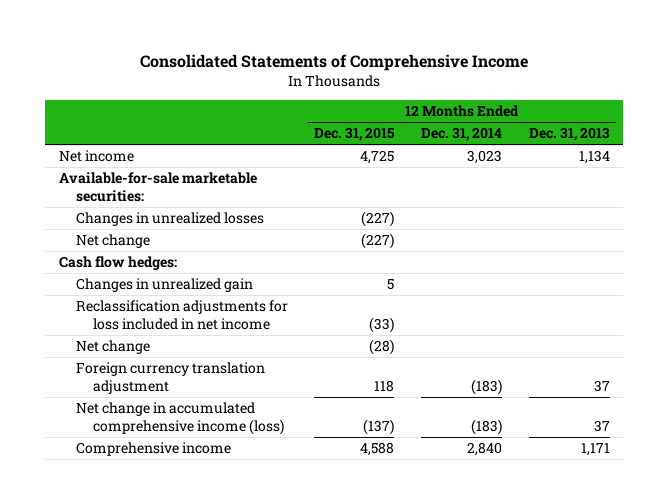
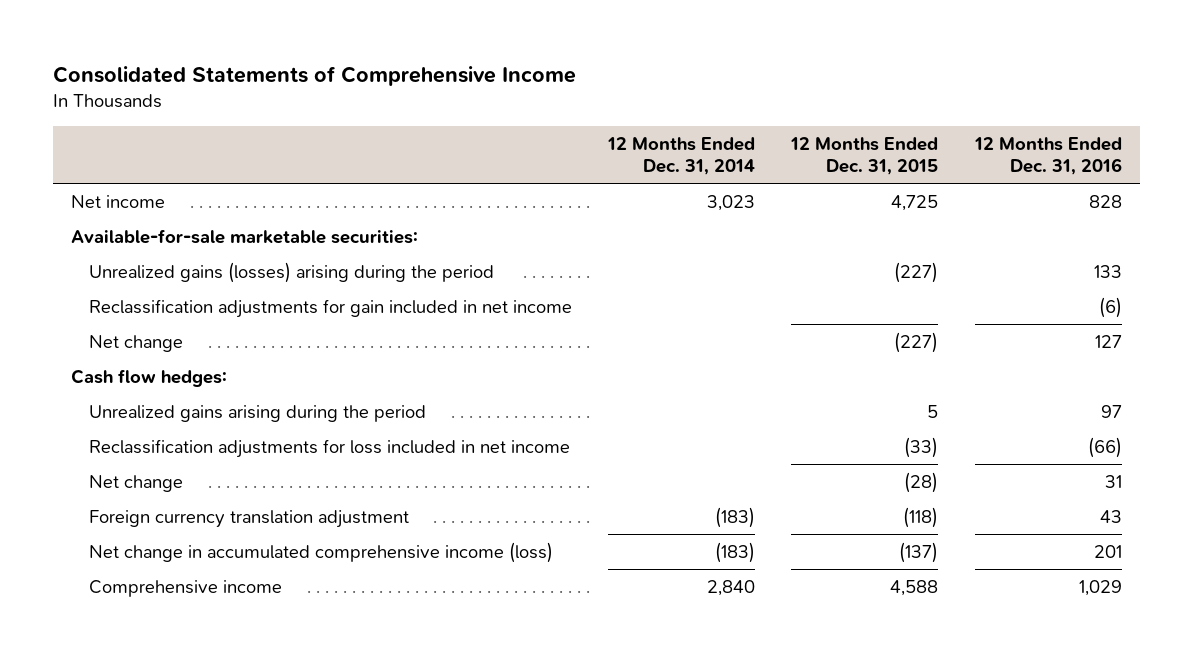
[528,127,610,142] Dec. 31, 2013 -> none
none -> [973,136,1122,176] 12 Months Ended Dec. 31, 2016
[75,212,264,227] Changes in unrealized losses -> [88,261,494,283] Unrealized gains (losses) arising during the period
none -> [88,298,572,318] Reclassification adjustments for gain included in net income
[75,278,253,293] Changes in unrealized gain -> [88,404,426,422] Unrealized gains arising during the period
[374,379,395,392] 118 -> [903,506,939,528] (118)

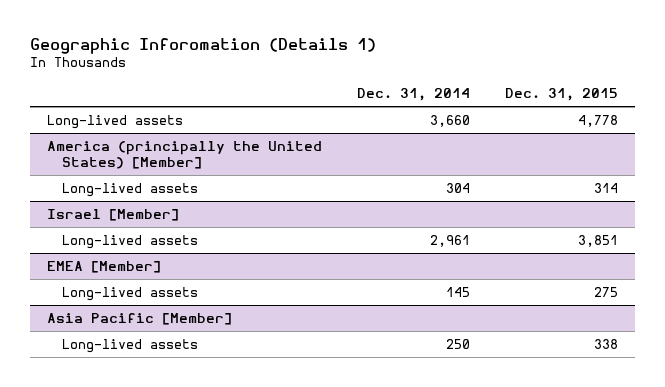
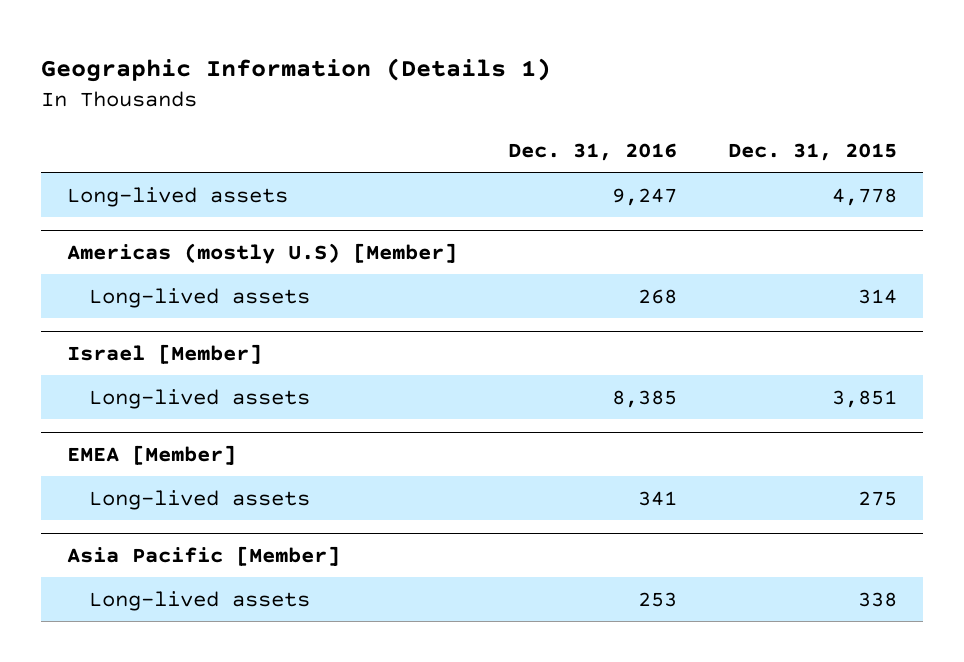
[29,37,376,54] Geographic Inforomation (Details 1) -> [41,57,552,82] Geographic Information (Details 1)
[356,88,470,102] Dec. 31, 2014 -> none
none -> [507,142,677,161] Dec. 31, 2016
[46,140,322,169] America (principally the United States) [Member] -> [66,242,457,264] Americas (mostly U.S) [Member]

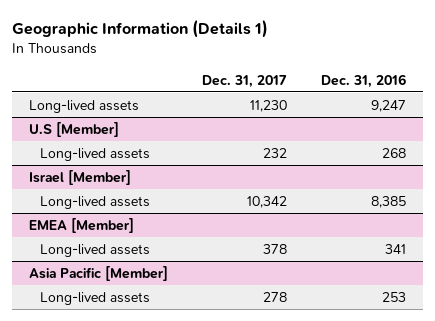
[728,142,898,161] Dec. 31, 2015 -> none
none -> [202,74,288,88] Dec. 31, 2017
[66,242,457,264] Americas (mostly U.S) [Member] -> [29,122,120,138] U.S [Member]

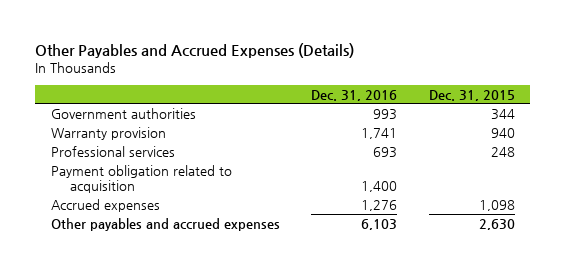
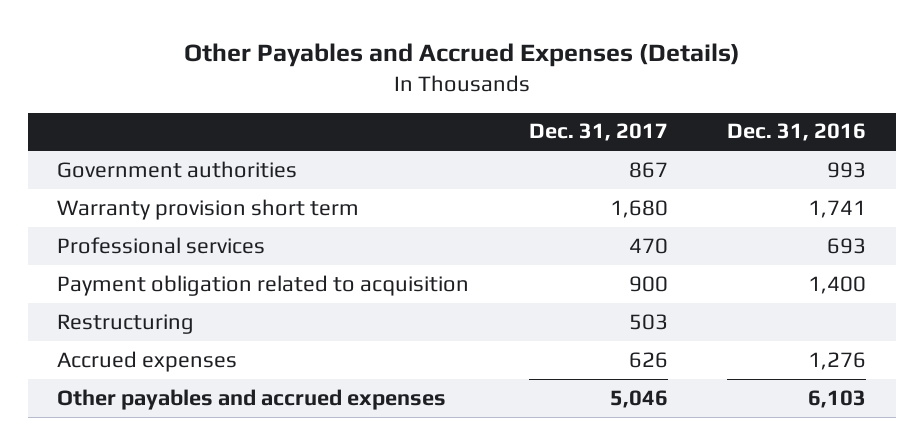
[428,89,515,101] Dec. 31, 2015 -> none
none -> [528,123,668,142] Dec. 31, 2017
[50,126,166,140] Warranty provision -> [57,198,360,220] Warranty provision short term
none -> [57,313,195,334] Restructuring

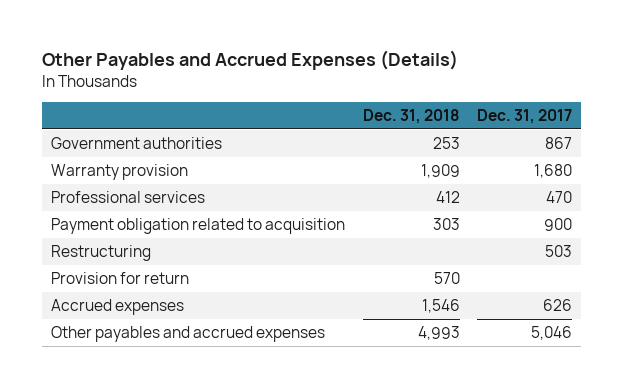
[727,123,867,142] Dec. 31, 2016 -> none
none -> [362,109,460,125] Dec. 31, 2018
[57,198,360,220] Warranty provision short term -> [50,163,188,180] Warranty provision
none -> [50,271,189,284] Provision for return

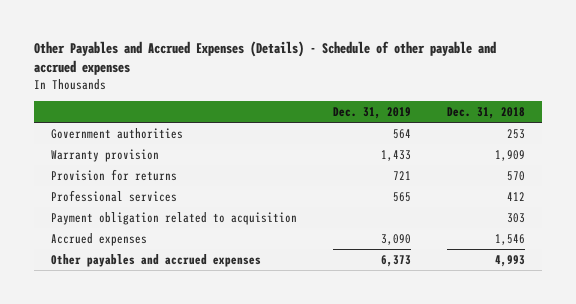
[41,49,458,70] Other Payables and Accrued Expenses (Details) -> [33,40,496,75] Other Payables and Accrued Expenses (Details) - Schedule of other payable and accrued expenses
[477,109,573,125] Dec. 31, 2017 -> none
none -> [333,106,412,119] Dec. 31, 2019
none -> [51,168,178,181] Provision for returns
[50,244,151,261] Restructuring -> none
[50,271,189,284] Provision for return -> none

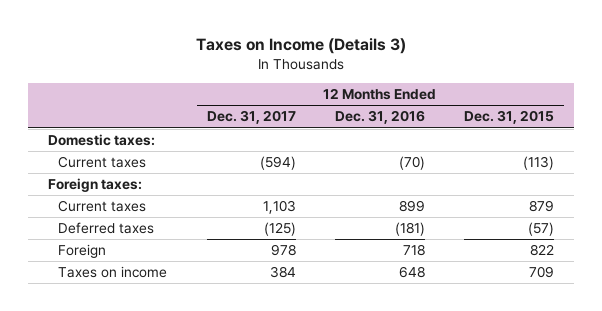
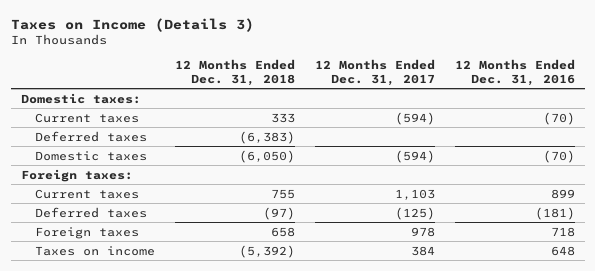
[464,110,555,125] Dec. 31, 2015 -> none
none -> [174,59,295,86] 12 Months Ended Dec. 31, 2018
none -> [34,130,147,142] Deferred taxes
none -> [34,150,147,161] Domestic taxes
[58,244,107,259] Foreign -> [34,226,139,239] Foreign taxes

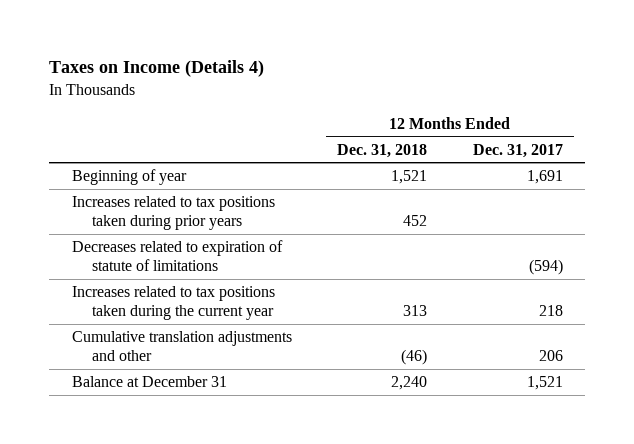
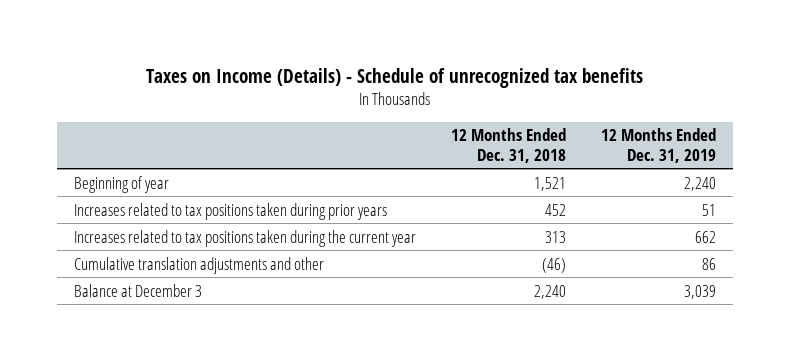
[48,60,264,78] Taxes on Income (Details 4) -> [145,67,643,88] Taxes on Income (Details) - Schedule of unrecognized tax benefits
[472,143,563,158] Dec. 31, 2017 -> none
none -> [600,128,716,163] 12 Months Ended Dec. 31, 2019
[71,240,283,271] Decreases related to expiration of statute of limitations -> none
[71,376,227,388] Balance at December 31 -> [74,283,203,297] Balance at December 3

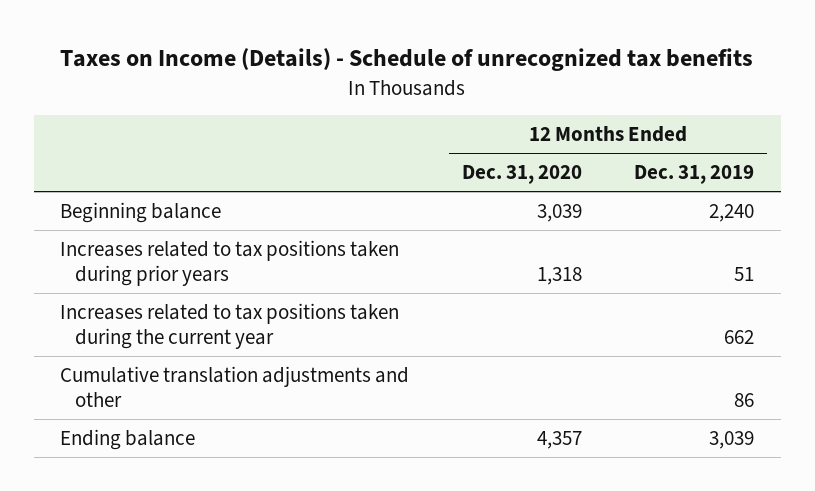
[450,128,566,163] 12 Months Ended Dec. 31, 2018 -> none
none -> [461,165,582,185] Dec. 31, 2020
[74,175,170,193] Beginning of year -> [60,201,222,223] Beginning balance
[74,283,203,297] Balance at December 3 -> [60,428,196,450] Ending balance

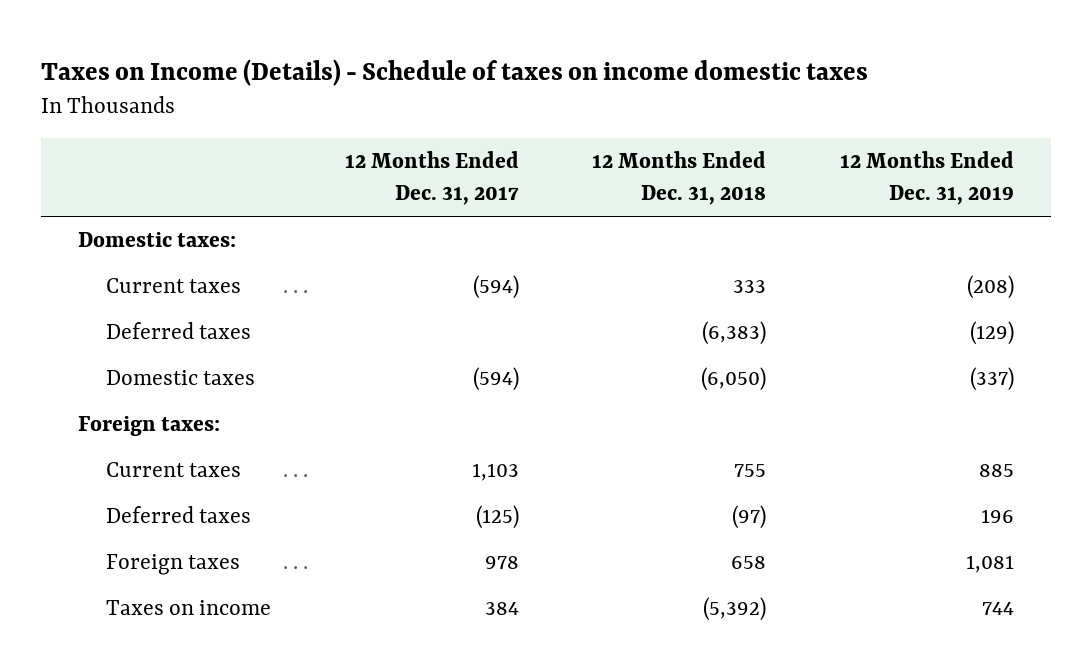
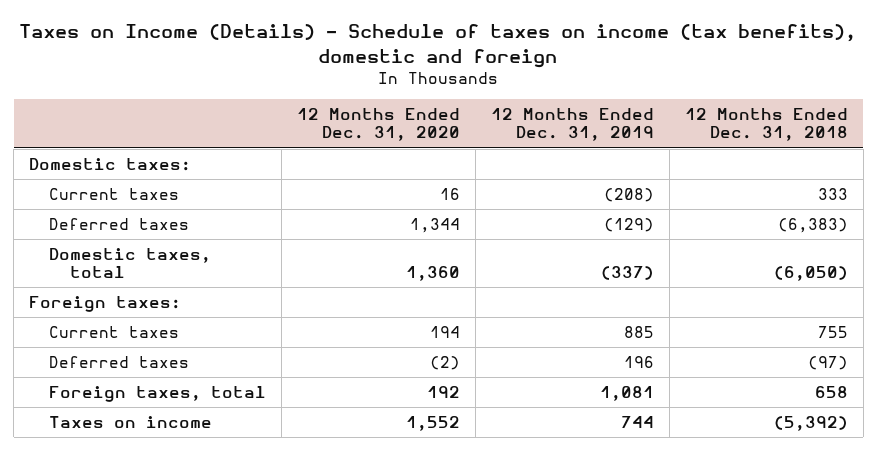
[41,58,869,86] Taxes on Income (Details) - Schedule of taxes on income domestic taxes -> [19,24,857,68] Taxes on Income (Details) - Schedule of taxes on income (tax benefits), domestic and foreign
[344,151,519,206] 12 Months Ended Dec. 31, 2017 -> none
none -> [297,108,461,142] 12 Months Ended Dec. 31, 2020
[105,370,255,386] Domestic taxes -> [49,248,212,279] Domestic taxes, total
[105,554,240,576] Foreign taxes -> [49,386,267,403] Foreign taxes, total

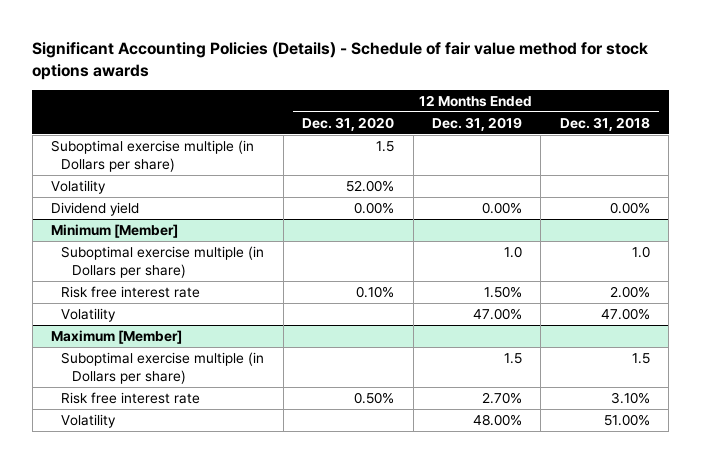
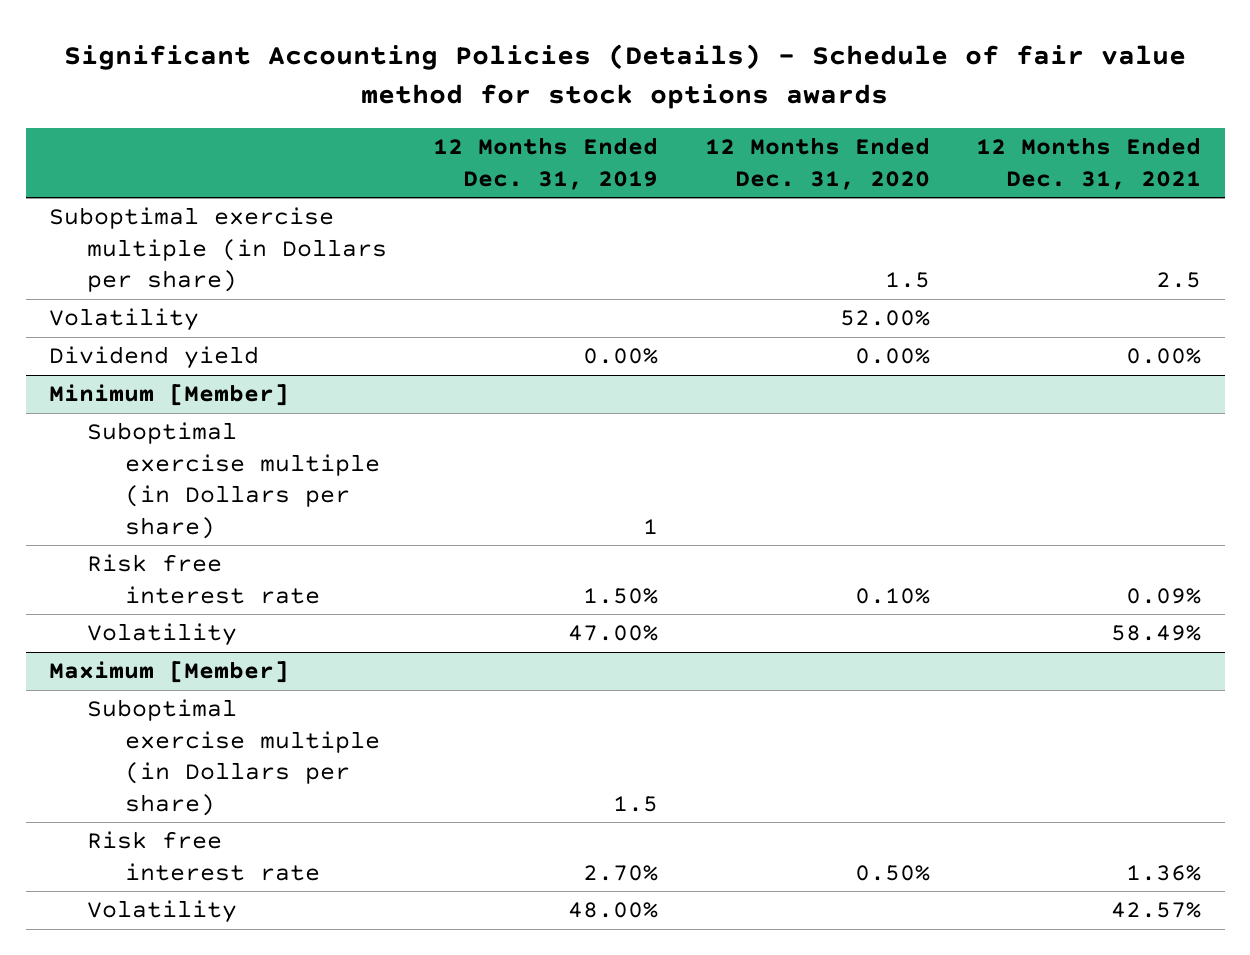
[559,116,650,131] Dec. 31, 2018 -> none
none -> [976,137,1202,190] 12 Months Ended Dec. 31, 2021
[503,246,522,259] 1.0 -> [643,518,659,534] 1

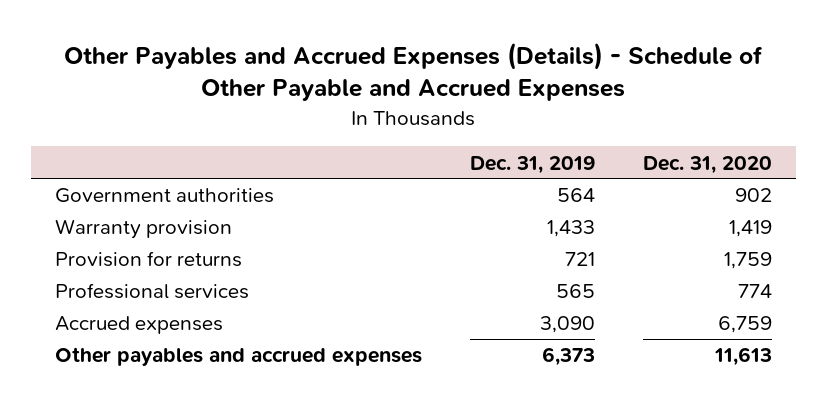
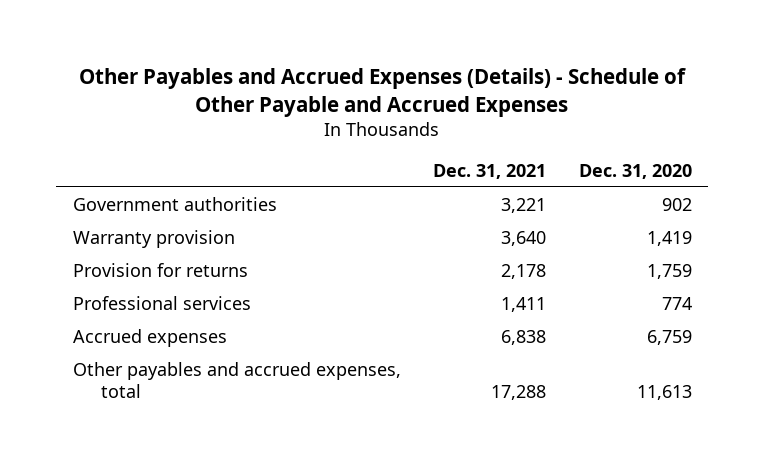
[469,155,595,174] Dec. 31, 2019 -> none
none -> [433,163,547,179] Dec. 31, 2021
[54,347,422,367] Other payables and accrued expenses -> [72,361,401,398] Other payables and accrued expenses, total

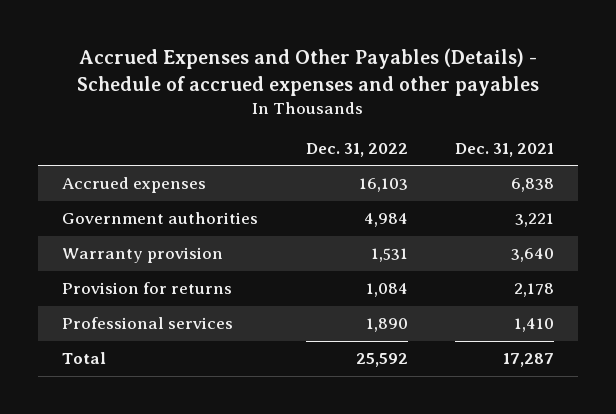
[79,67,687,117] Other Payables and Accrued Expenses (Details) - Schedule of Other Payable and Accrued Expenses -> [77,48,540,96] Accrued Expenses and Other Payables (Details) - Schedule of accrued expenses and other payables
[578,163,692,179] Dec. 31, 2020 -> none
none -> [305,142,408,157] Dec. 31, 2022
[72,328,227,347] Accrued expenses -> [61,177,206,194] Accrued expenses
[72,361,401,398] Other payables and accrued expenses, total -> none
[501,296,547,312] 1,411 -> [514,318,555,333] 1,410
none -> [61,352,106,365] Total

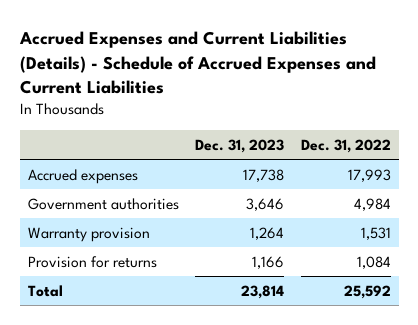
[77,48,540,96] Accrued Expenses and Other Payables (Details) - Schedule of accrued expenses and other payables -> [18,31,376,94] Accrued Expenses and Current Liabilities (Details) - Schedule of Accrued Expenses and Current Liabilities
[455,142,555,157] Dec. 31, 2021 -> none
none -> [195,138,285,153] Dec. 31, 2023
[358,178,408,193] 16,103 -> [347,168,391,182] 17,993
[61,317,233,330] Professional services -> none

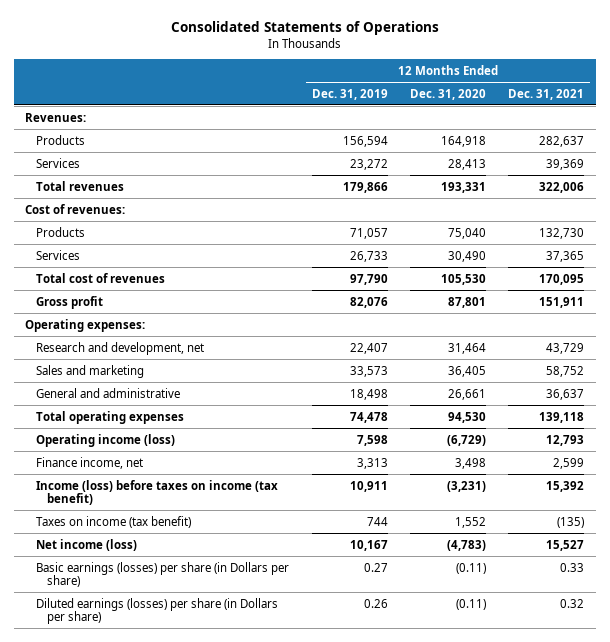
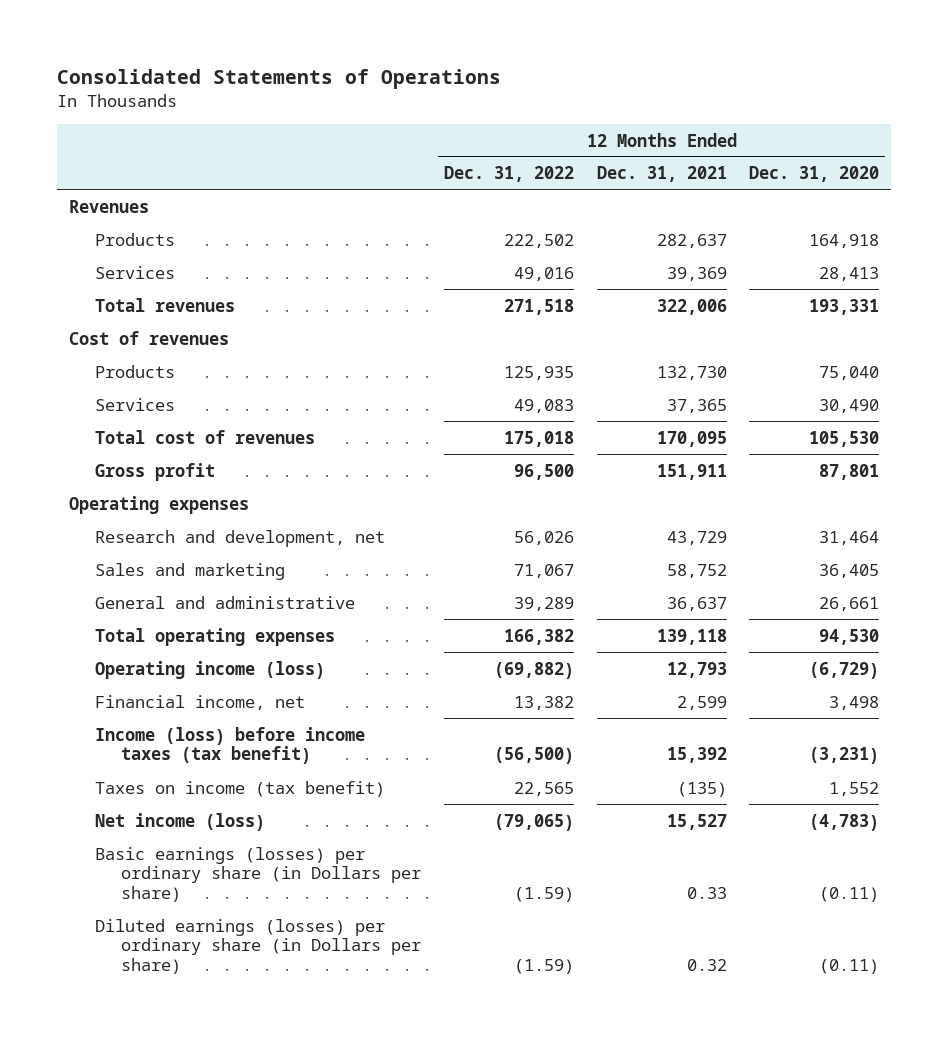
[311,88,388,100] Dec. 31, 2019 -> none
none -> [443,166,574,183] Dec. 31, 2022
[25,112,87,122] Revenues: -> [68,199,149,213] Revenues
[25,203,126,214] Cost of revenues: -> [68,330,229,345] Cost of revenues
[25,318,146,332] Operating expenses: -> [68,495,249,514] Operating expenses
[36,456,144,469] Finance income, net -> [94,694,305,710] Financial income, net
[36,479,279,506] Income (loss) before taxes on income (tax benefit) -> [94,726,365,765] Income (loss) before income taxes (tax benefit)
[36,561,290,588] Basic earnings (losses) per share (in Dollars per share) -> [94,846,421,903] Basic earnings (losses) per ordinary share (in Dollars per share)
[36,597,279,625] Diluted earnings (losses) per share (in Dollars per share) -> [94,918,421,975] Diluted earnings (losses) per ordinary share (in Dollars per share)

